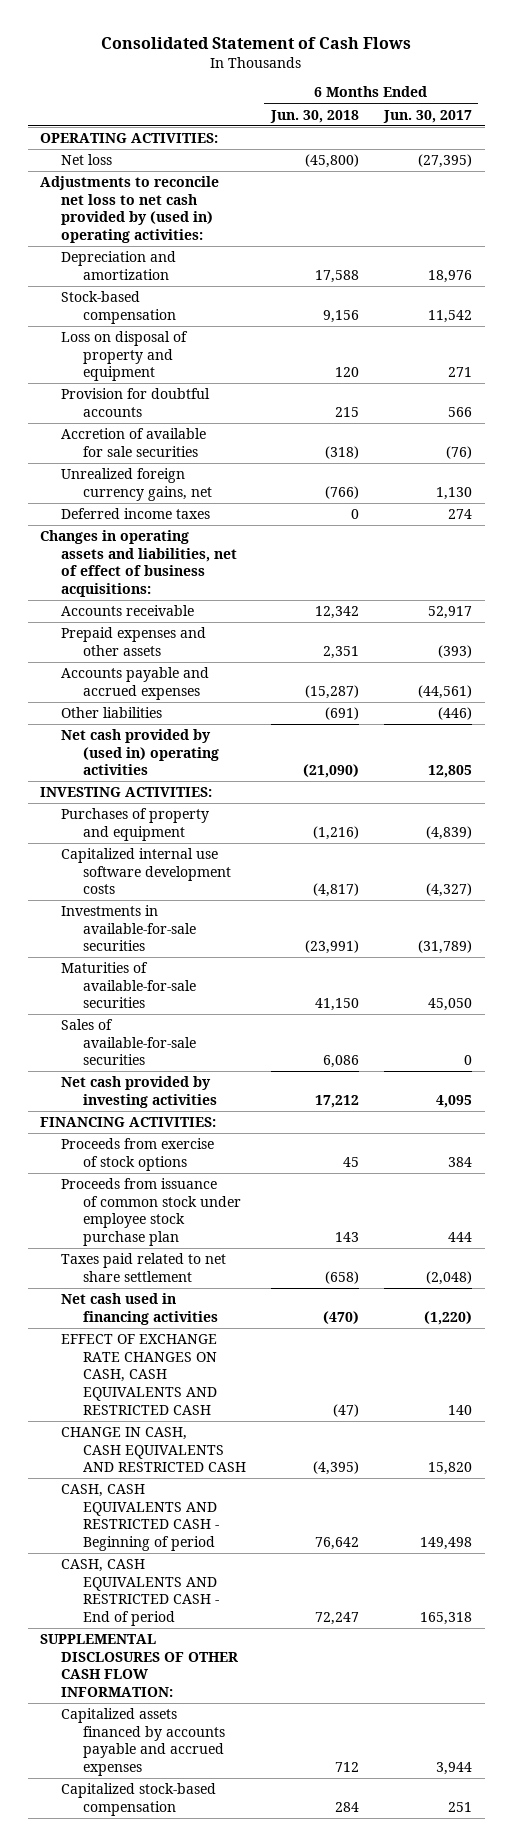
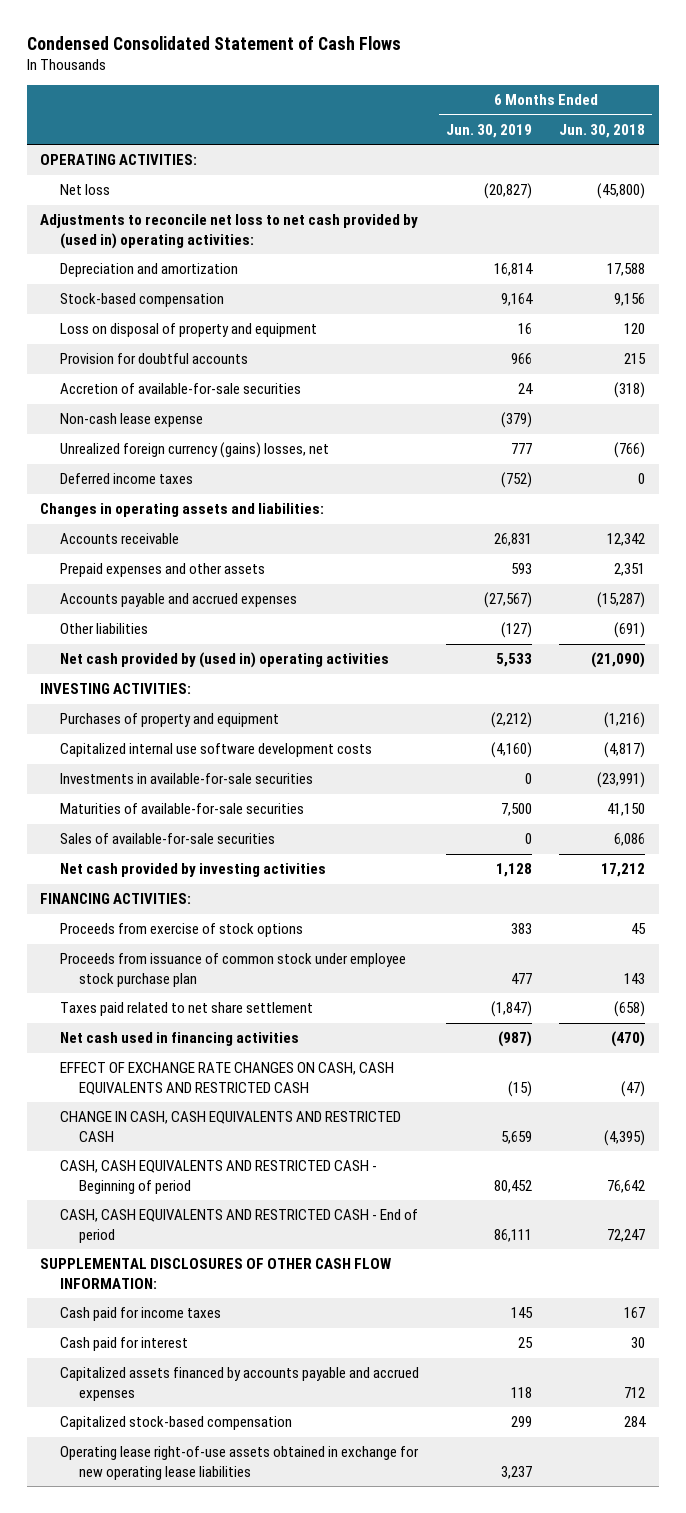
[101,37,412,50] Consolidated Statement of Cash Flows -> [26,35,401,50] Condensed Consolidated Statement of Cash Flows
[382,109,472,123] Jun. 30, 2017 -> none
none -> [446,123,533,138] Jun. 30, 2019
[61,427,207,457] Accretion of available for sale securities -> [59,383,301,395] Accretion of available-for-sale securities
none -> [59,413,203,428] Non-cash lease expense
[61,467,212,501] Unrealized foreign currency gains, net -> [59,442,329,459] Unrealized foreign currency (gains) losses, net
[40,529,238,598] Changes in operating assets and liabilities, net of effect of business acquisitions: -> [40,503,325,518] Changes in operating assets and liabilities:
none -> [59,1307,221,1322] Cash paid for income taxes
none -> [59,1337,188,1352] Cash paid for interest
none -> [59,1446,419,1480] Operating lease right-of-use assets obtained in exchange for new operating lease liabilities

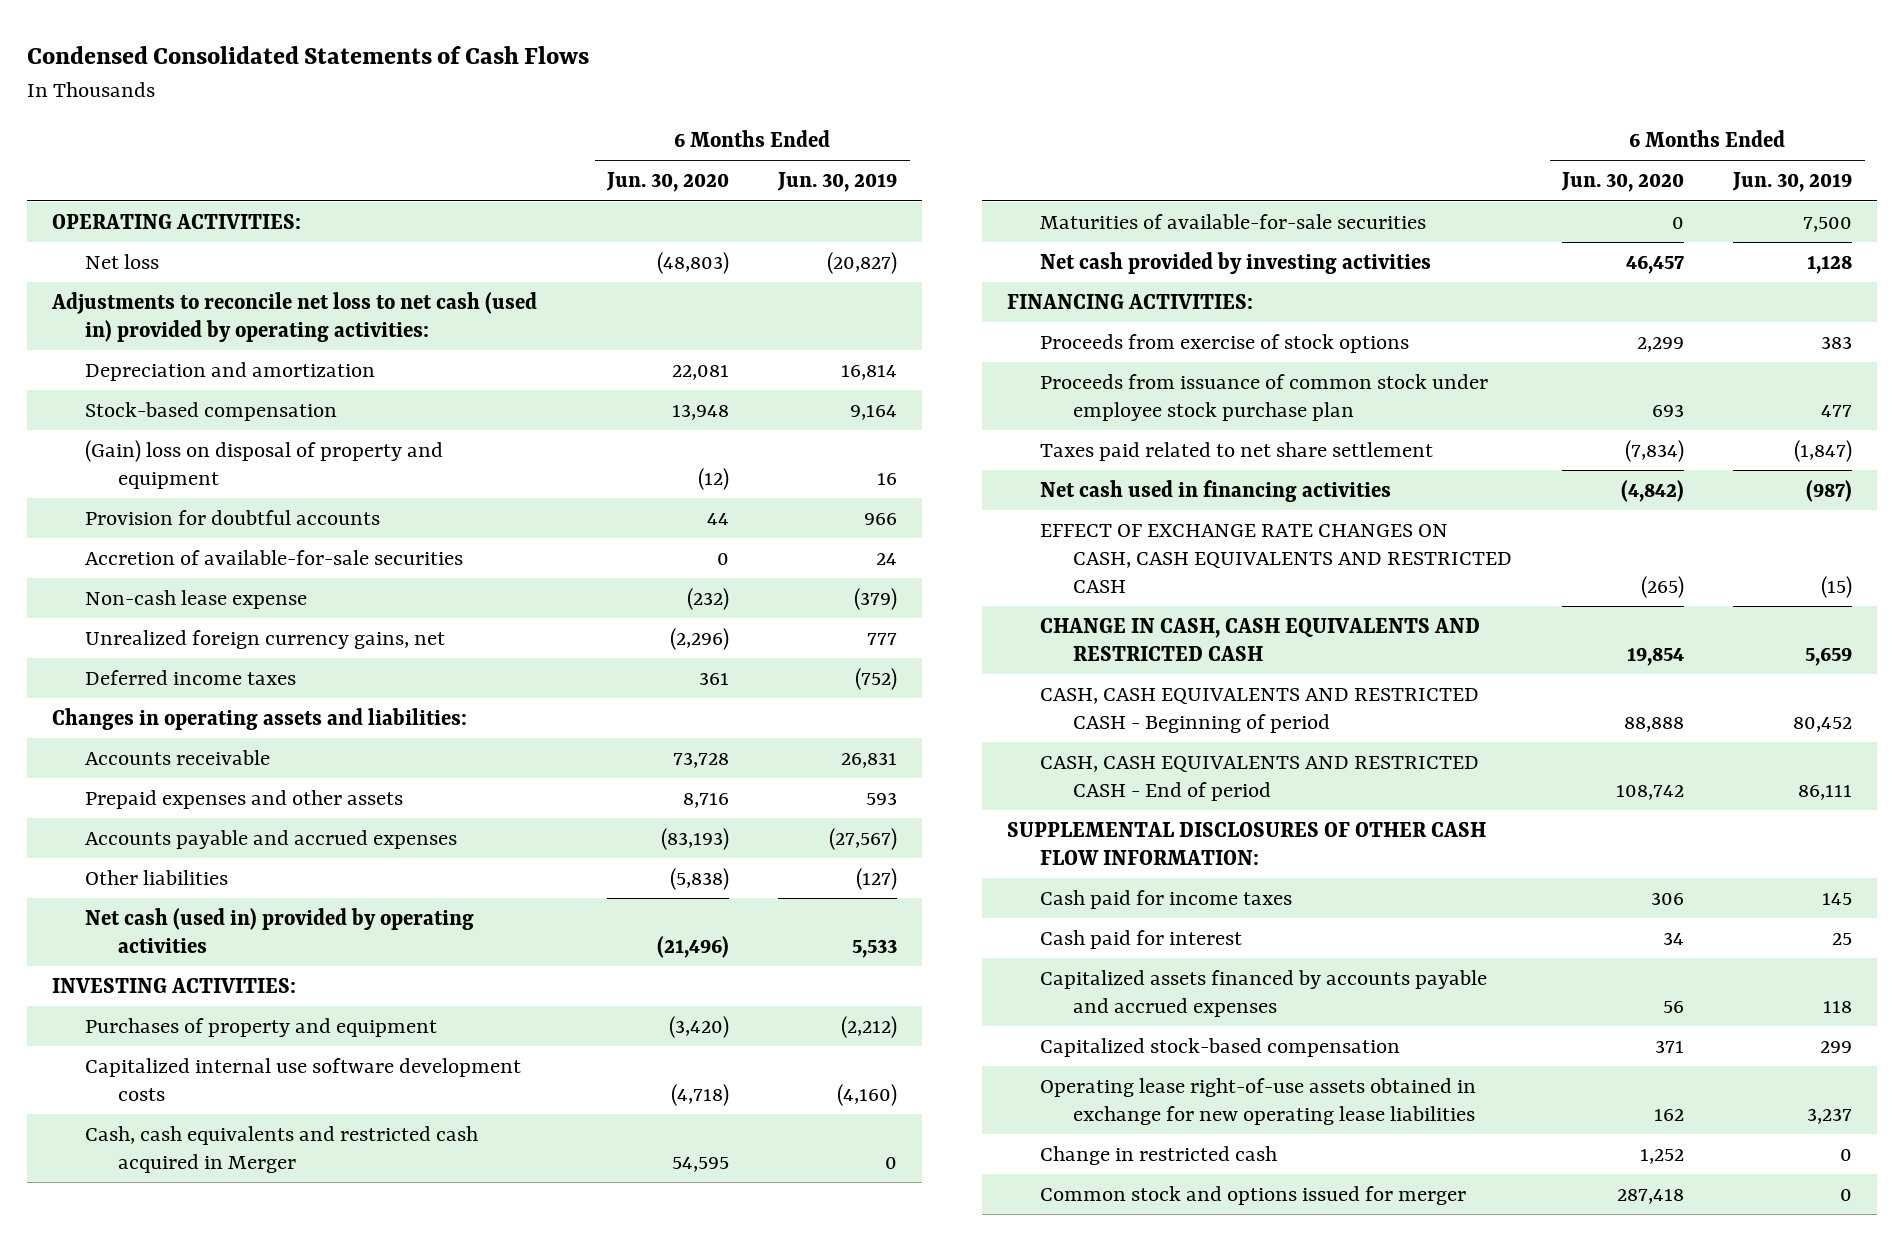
[26,35,401,50] Condensed Consolidated Statement of Cash Flows -> [27,46,590,65] Condensed Consolidated Statements of Cash Flows
[559,123,646,138] Jun. 30, 2018 -> none
none -> [605,172,729,193] Jun. 30, 2020
[40,214,419,249] Adjustments to reconcile net loss to net cash provided by (used in) operating activities: -> [50,291,537,343] Adjustments to reconcile net loss to net cash (used in) provided by operating activities:
[59,323,317,338] Loss on disposal of property and equipment -> [85,439,444,490] (Gain) loss on disposal of property and equipment
[59,442,329,459] Unrealized foreign currency (gains) losses, net -> [85,629,446,649] Unrealized foreign currency gains, net
[59,652,389,669] Net cash provided by (used in) operating activities -> [85,907,475,954] Net cash (used in) provided by operating activities
[59,773,313,785] Investments in available-for-sale securities -> none
none -> [85,1125,479,1174] Cash, cash equivalents and restricted cash acquired in Merger
[59,833,275,845] Sales of available-for-sale securities -> none
none -> [1040,1145,1278,1165] Change in restricted cash
none -> [1040,1185,1467,1205] Common stock and options issued for merger

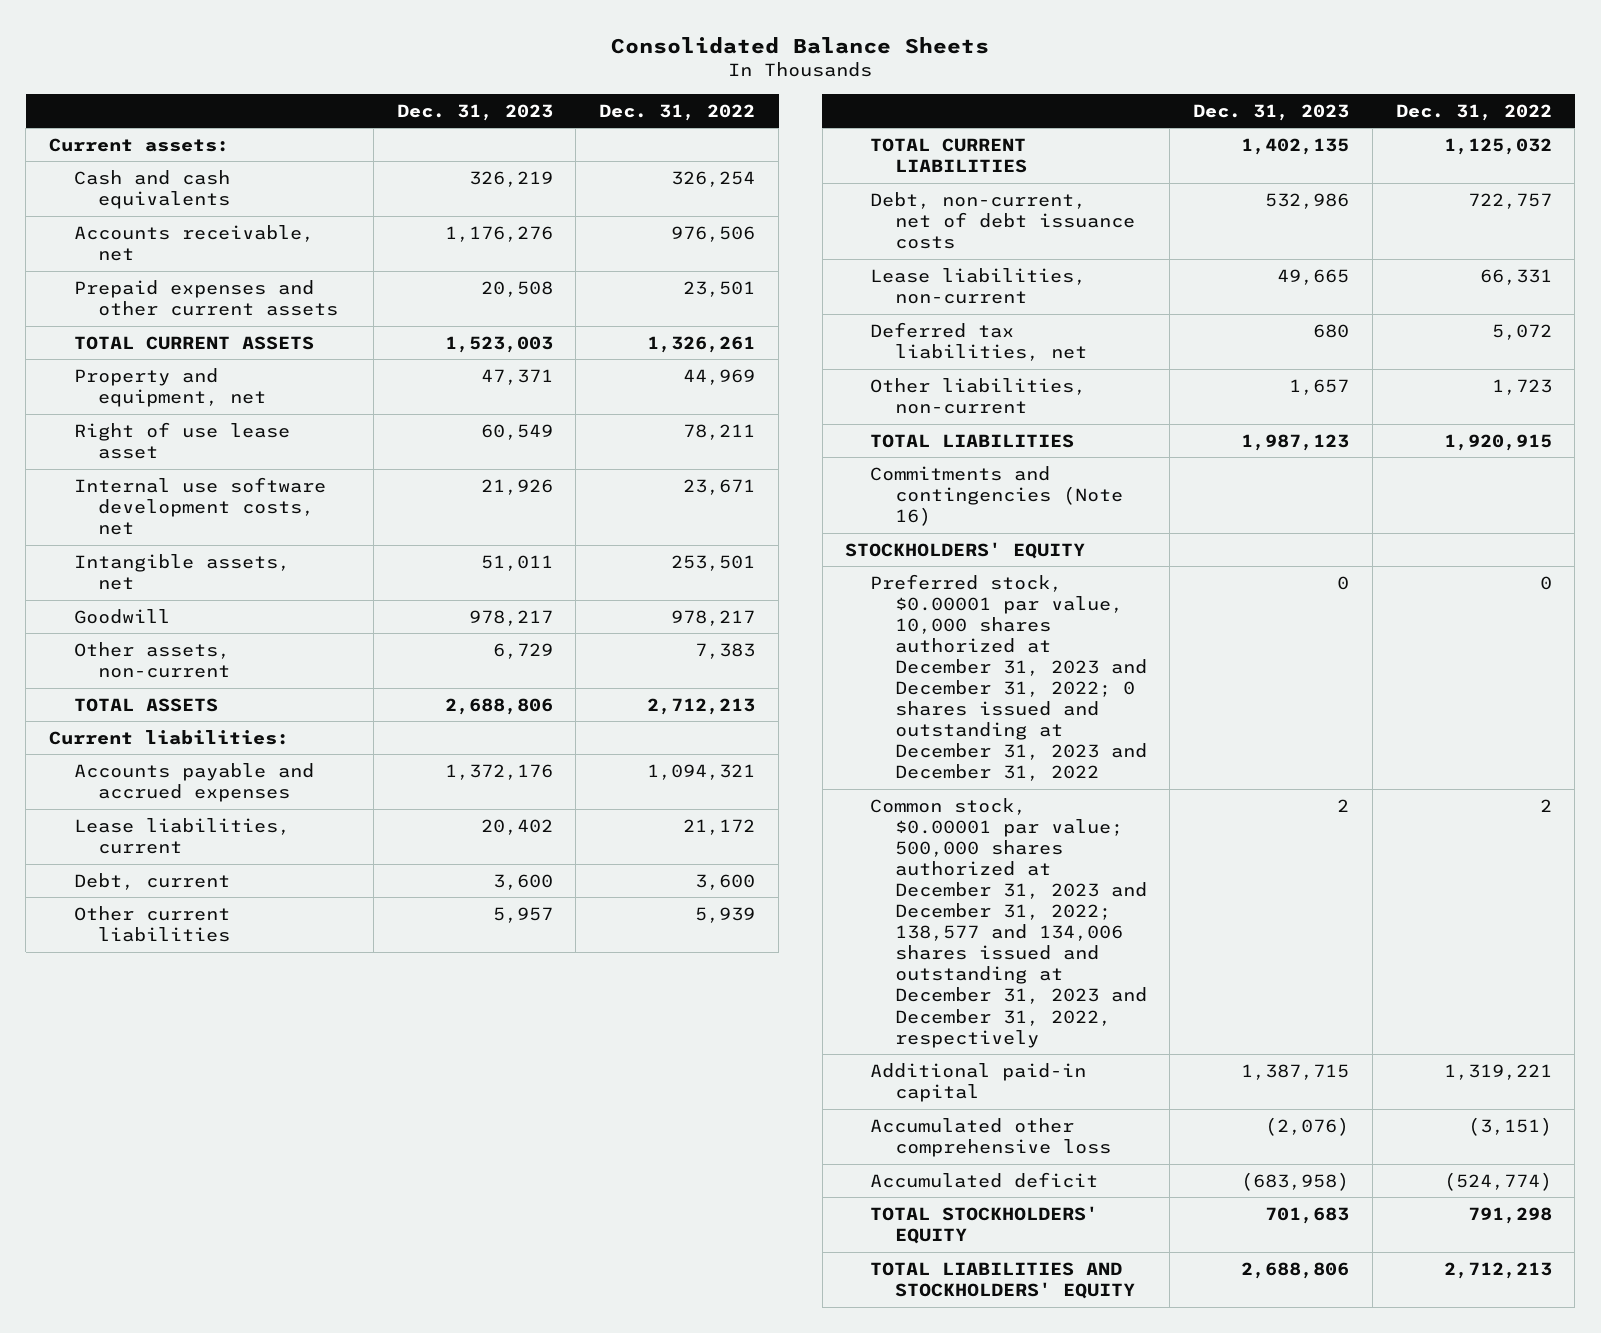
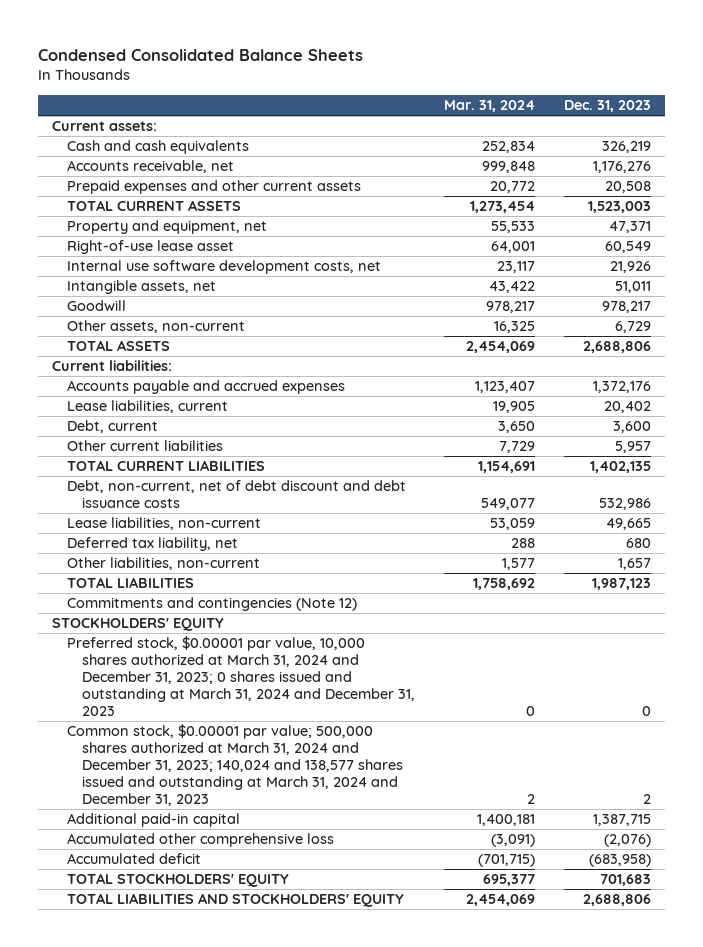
[611,36,990,54] Consolidated Balance Sheets -> [37,48,363,61] Condensed Consolidated Balance Sheets
[599,103,756,121] Dec. 31, 2022 -> none
none -> [443,100,535,113] Mar. 31, 2024
[73,421,290,459] Right of use lease asset -> [67,240,235,255] Right-of-use lease asset
[869,191,1135,249] Debt, non-current, net of debt issuance costs -> [67,480,407,509] Debt, non-current, net of debt discount and debt issuance costs
[869,321,1087,361] Deferred tax liabilities, net -> [67,537,239,552] Deferred tax liability, net
[869,465,1123,526] Commitments and contingencies (Note 16) -> [67,597,358,612] Commitments and contingencies (Note 12)
[869,573,1147,782] Preferred stock, $0.00001 par value, 10,000 shares authorized at December 31, 2023 and December 31, 2022; 0 shares issued and outstanding at December 31, 2023 and December 31, 2022 -> [67,636,416,716] Preferred stock, $0.00001 par value, 10,000 shares authorized at March 31, 2024 and December 31, 2023; 0 shares issued and outstanding at March 31, 2024 and December 31, 2023
[869,797,1147,1048] Common stock, $0.00001 par value; 500,000 shares authorized at December 31, 2023 and December 31, 2022; 138,577 and 134,006 shares issued and outstanding at December 31, 2023 and December 31, 2022, respectively -> [67,724,404,806] Common stock, $0.00001 par value; 500,000 shares authorized at March 31, 2024 and December 31, 2023; 140,024 and 138,577 shares issued and outstanding at March 31, 2024 and December 31, 2023

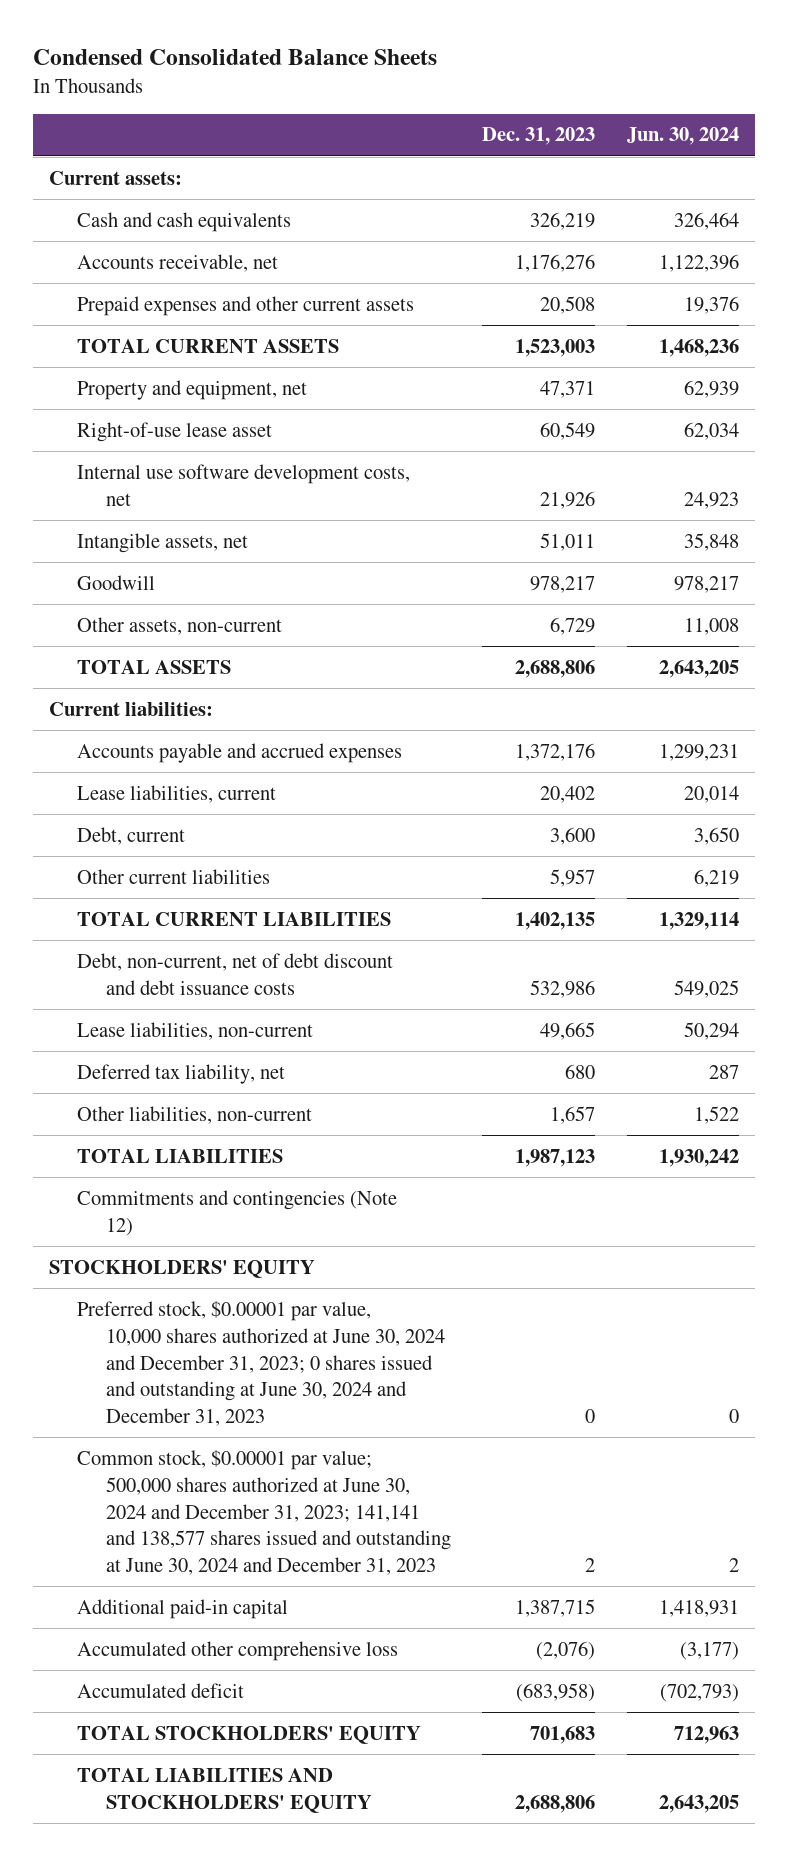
[443,100,535,113] Mar. 31, 2024 -> none
none -> [626,127,739,146] Jun. 30, 2024
[67,636,416,716] Preferred stock, $0.00001 par value, 10,000 shares authorized at March 31, 2024 and December 31, 2023; 0 shares issued and outstanding at March 31, 2024 and December 31, 2023 -> [77,1300,445,1427] Preferred stock, $0.00001 par value, 10,000 shares authorized at June 30, 2024 and December 31, 2023; 0 shares issued and outstanding at June 30, 2024 and December 31, 2023
[67,724,404,806] Common stock, $0.00001 par value; 500,000 shares authorized at March 31, 2024 and December 31, 2023; 140,024 and 138,577 shares issued and outstanding at March 31, 2024 and December 31, 2023 -> [77,1449,451,1576] Common stock, $0.00001 par value; 500,000 shares authorized at June 30, 2024 and December 31, 2023; 141,141 and 138,577 shares issued and outstanding at June 30, 2024 and December 31, 2023

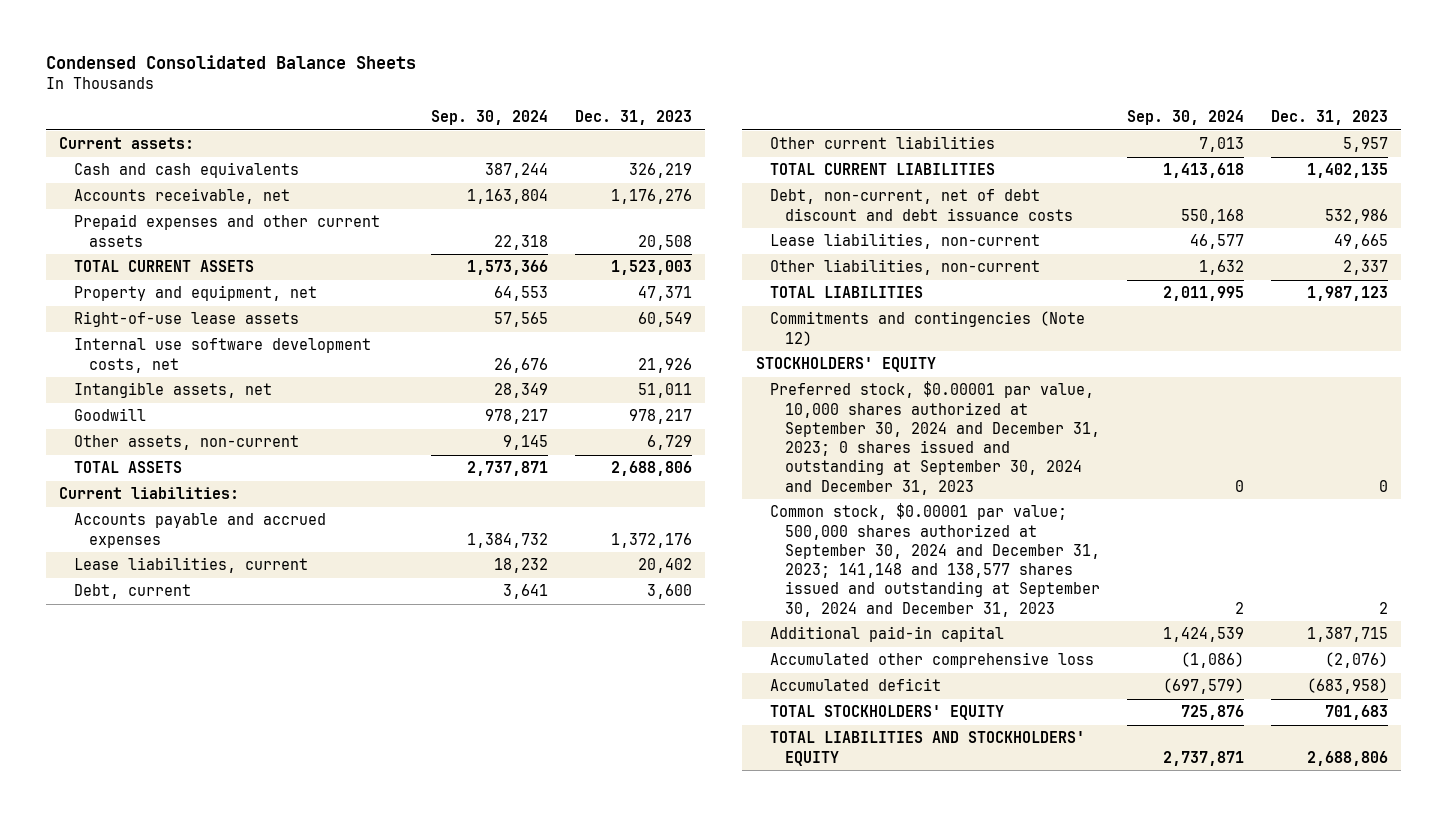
[626,127,739,146] Jun. 30, 2024 -> none
none -> [430,110,548,126] Sep. 30, 2024
[77,421,273,442] Right-of-use lease asset -> [74,311,300,328] Right-of-use lease assets
[77,1063,286,1084] Deferred tax liability, net -> none
[550,1105,596,1124] 1,657 -> [1342,260,1388,276] 2,337
[77,1300,445,1427] Preferred stock, $0.00001 par value, 10,000 shares authorized at June 30, 2024 and December 31, 2023; 0 shares issued and outstanding at June 30, 2024 and December 31, 2023 -> [770,381,1101,495] Preferred stock, $0.00001 par value, 10,000 shares authorized at September 30, 2024 and December 31, 2023; 0 shares issued and outstanding at September 30, 2024 and December 31, 2023
[77,1449,451,1576] Common stock, $0.00001 par value; 500,000 shares authorized at June 30, 2024 and December 31, 2023; 141,141 and 138,577 shares issued and outstanding at June 30, 2024 and December 31, 2023 -> [770,503,1101,617] Common stock, $0.00001 par value; 500,000 shares authorized at September 30, 2024 and December 31, 2023; 141,148 and 138,577 shares issued and outstanding at September 30, 2024 and December 31, 2023

